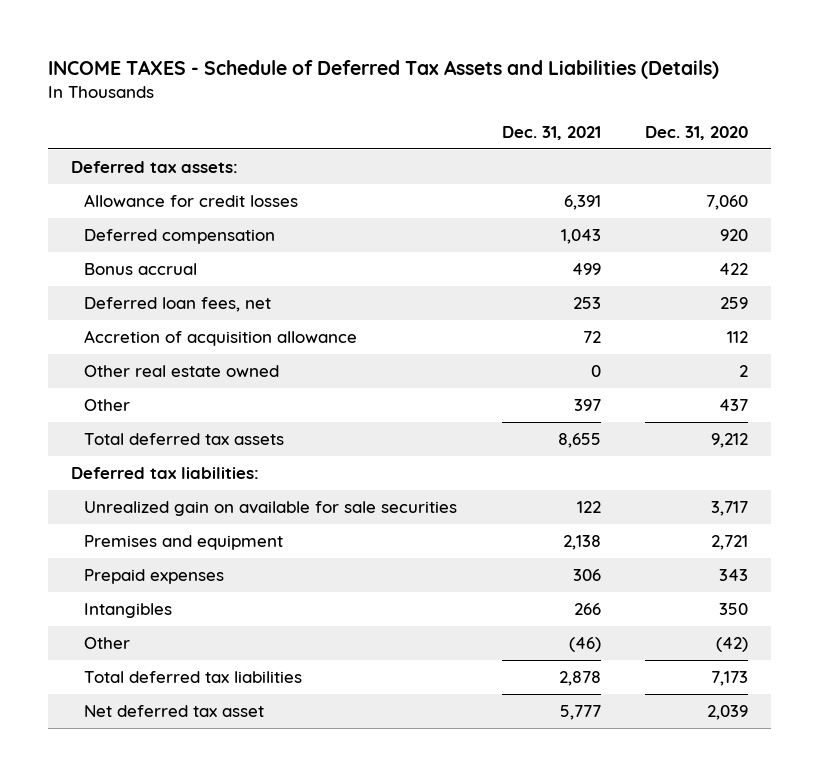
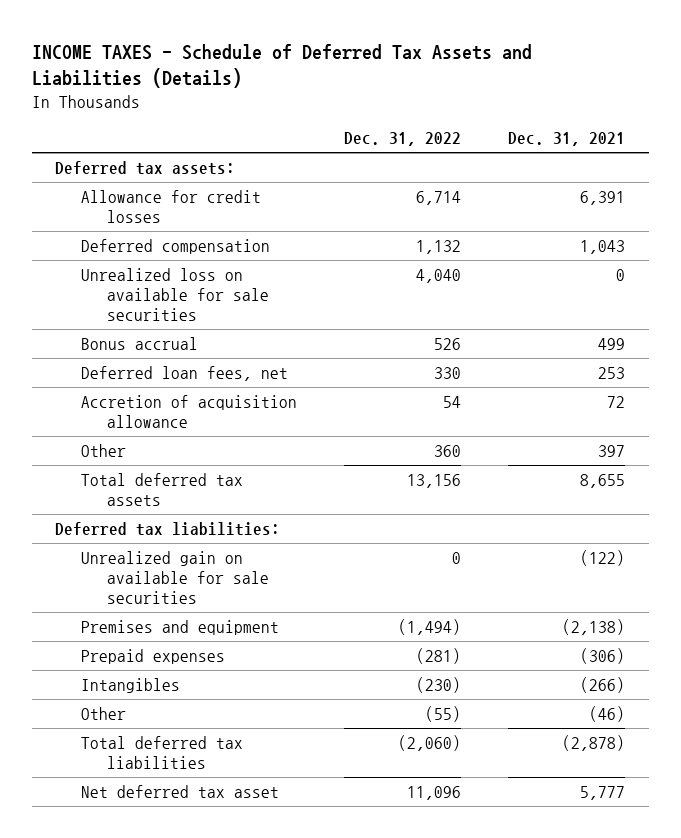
[645,125,749,140] Dec. 31, 2020 -> none
none -> [344,132,462,147] Dec. 31, 2022
none -> [81,267,270,322] Unrealized loss on available for sale securities
[84,365,280,378] Other real estate owned -> none
[576,501,601,514] 122 -> [580,549,626,566] (122)
[562,535,601,551] 2,138 -> [562,618,626,635] (2,138)
[572,569,601,582] 306 -> [580,647,626,664] (306)
[573,603,601,616] 266 -> [580,676,626,693] (266)
[558,671,601,687] 2,878 -> [562,734,626,751] (2,878)

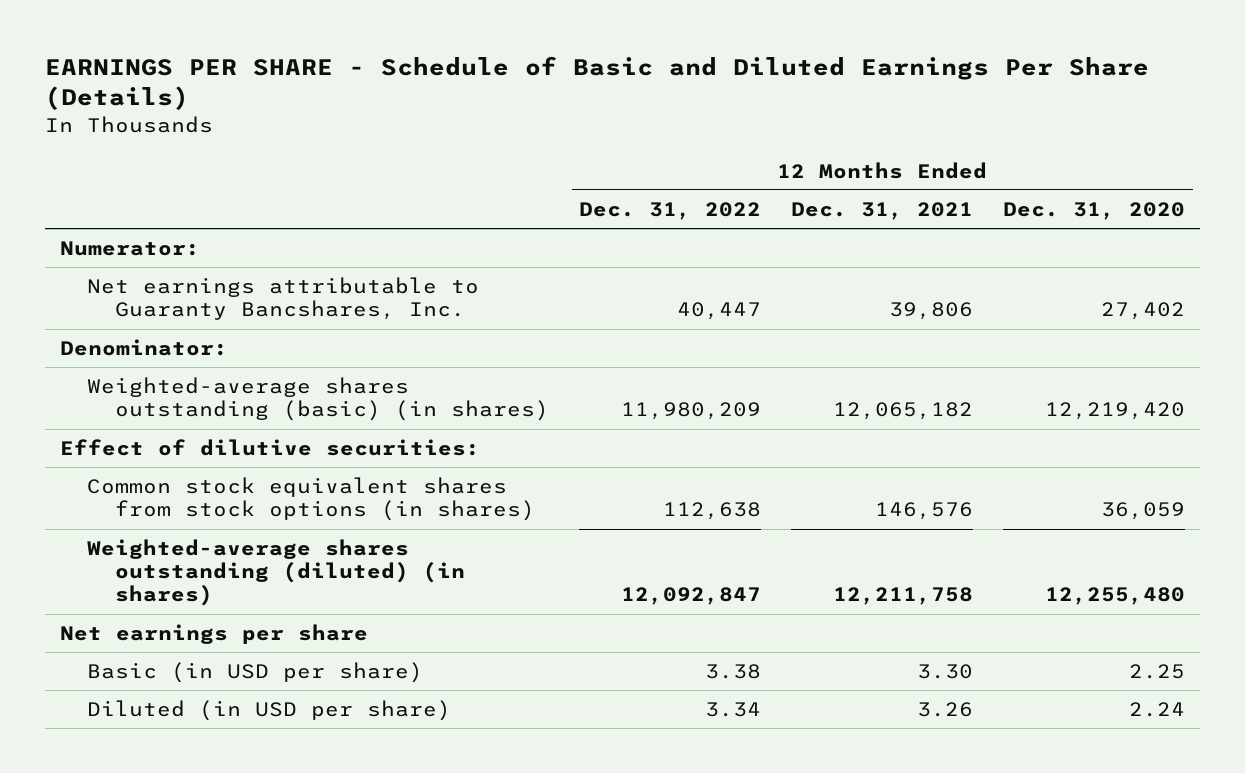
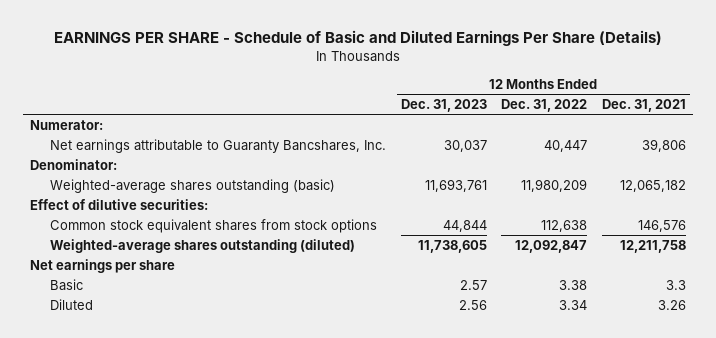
[1003,201,1186,220] Dec. 31, 2020 -> none
none -> [400,99,487,113] Dec. 31, 2023
[87,377,550,422] Weighted-average shares outstanding (basic) (in shares) -> [49,178,335,193] Weighted-average shares outstanding (basic)
[87,477,536,522] Common stock equivalent shares from stock options (in shares) -> [49,218,377,233] Common stock equivalent shares from stock options
[87,539,466,607] Weighted-average shares outstanding (diluted) (in shares) -> [49,238,355,253] Weighted-average shares outstanding (diluted)
[87,662,424,684] Basic (in USD per share) -> [49,278,83,291] Basic
[917,664,974,680] 3.30 -> [666,279,687,290] 3.3
[87,700,452,722] Diluted (in USD per share) -> [49,298,93,310] Diluted

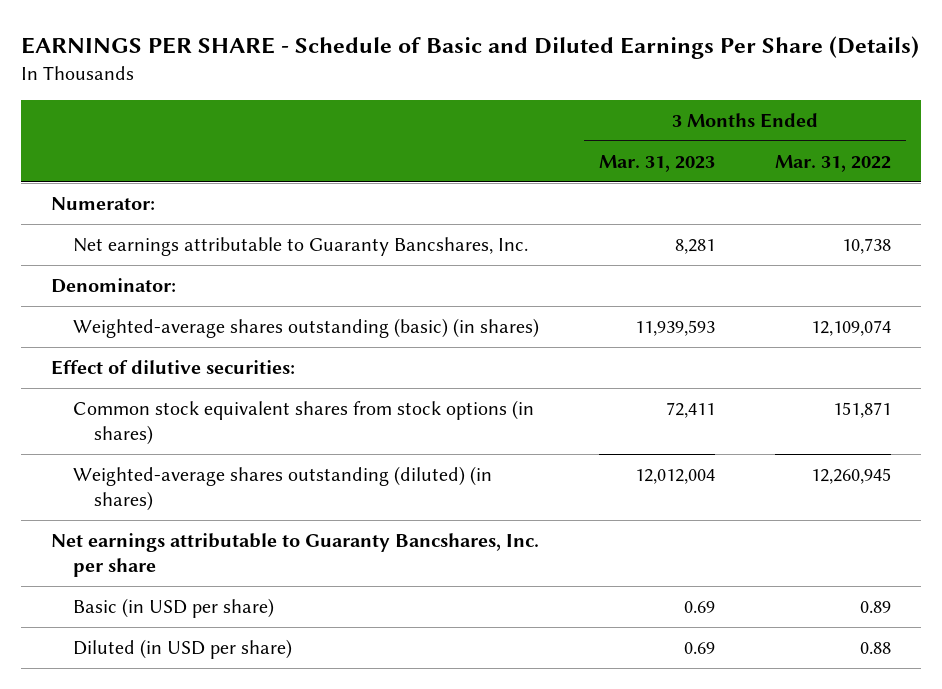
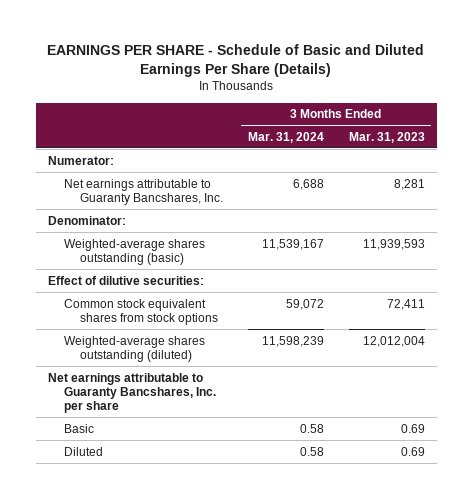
[775,154,892,172] Mar. 31, 2022 -> none
none -> [247,131,324,143] Mar. 31, 2024
[72,317,539,338] Weighted-average shares outstanding (basic) (in shares) -> [64,238,206,265] Weighted-average shares outstanding (basic)
[72,399,534,445] Common stock equivalent shares from stock options (in shares) -> [64,298,218,325] Common stock equivalent shares from stock options
[72,465,492,511] Weighted-average shares outstanding (diluted) (in shares) -> [64,335,206,362] Weighted-average shares outstanding (diluted)
[72,597,274,618] Basic (in USD per share) -> [64,423,95,433] Basic
[72,638,292,659] Diluted (in USD per share) -> [64,446,104,456] Diluted

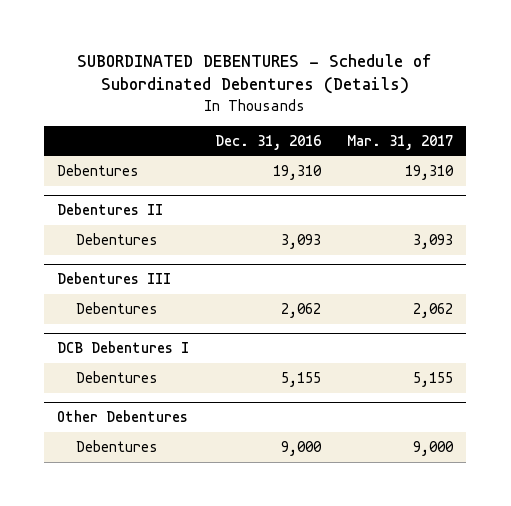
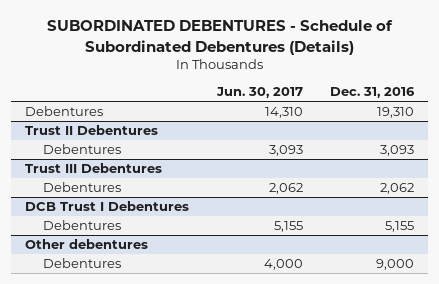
[347,134,454,150] Mar. 31, 2017 -> none
none -> [215,87,303,99] Jun. 30, 2017
[57,203,164,216] Debentures II -> [24,125,158,136] Trust II Debentures
[57,272,172,285] Debentures III -> [24,163,162,174] Trust III Debentures
[57,341,190,354] DCB Debentures I -> [24,201,189,212] DCB Trust I Debentures
[57,410,189,423] Other Debentures -> [24,239,148,250] Other debentures

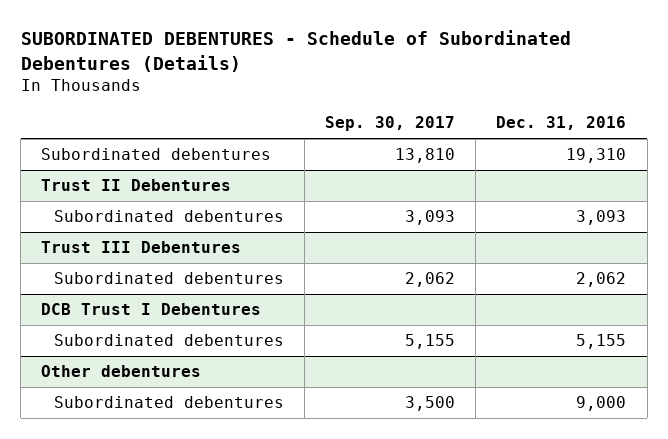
[215,87,303,99] Jun. 30, 2017 -> none
none -> [325,116,456,132] Sep. 30, 2017
[24,106,103,117] Debentures -> [41,148,272,161] Subordinated debentures
[43,144,122,155] Debentures -> [53,210,284,223] Subordinated debentures
[43,182,122,193] Debentures -> [53,272,284,285] Subordinated debentures
[43,220,122,231] Debentures -> [53,334,284,347] Subordinated debentures
[43,258,122,269] Debentures -> [53,396,284,409] Subordinated debentures

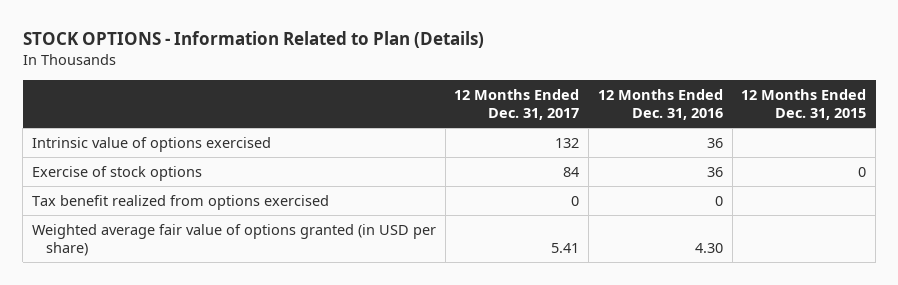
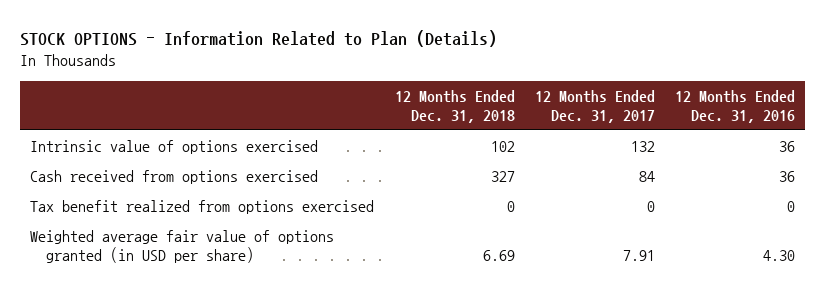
[741,88,867,121] 12 Months Ended Dec. 31, 2015 -> none
none -> [394,89,515,123] 12 Months Ended Dec. 31, 2018
[31,165,202,181] Exercise of stock options -> [30,169,319,184] Cash received from options exercised
[551,243,580,254] 5.41 -> [622,250,655,262] 7.91

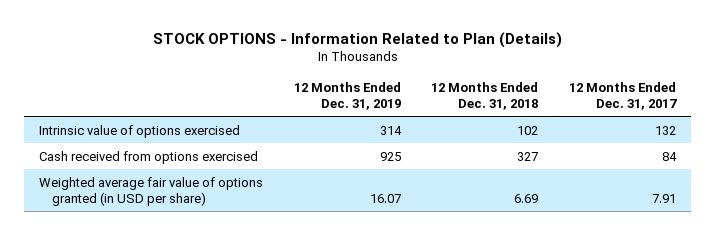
[674,89,795,123] 12 Months Ended Dec. 31, 2016 -> none
none -> [293,81,401,110] 12 Months Ended Dec. 31, 2019
[30,199,375,214] Tax benefit realized from options exercised -> none

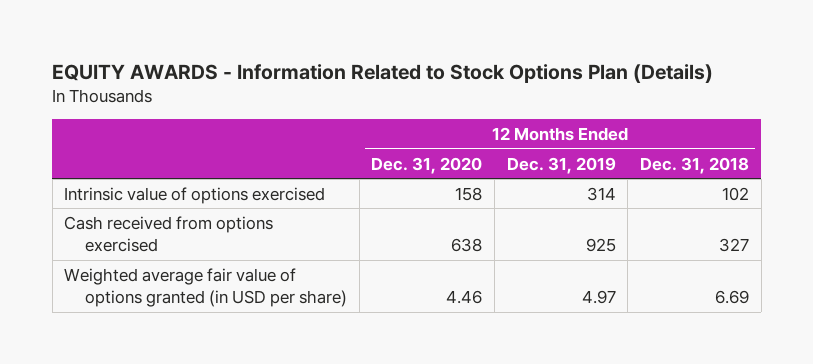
[152,31,562,48] STOCK OPTIONS - Information Related to Plan (Details) -> [52,64,714,84] EQUITY AWARDS - Information Related to Stock Options Plan (Details)
[568,81,677,110] 12 Months Ended Dec. 31, 2017 -> none
none -> [371,156,483,174] Dec. 31, 2020
[369,193,401,203] 16.07 -> [581,290,616,305] 4.97

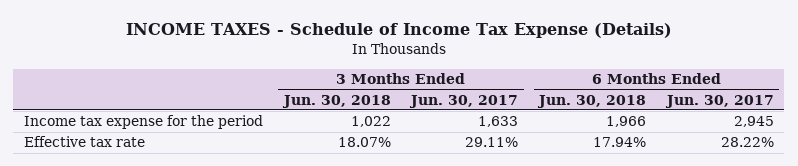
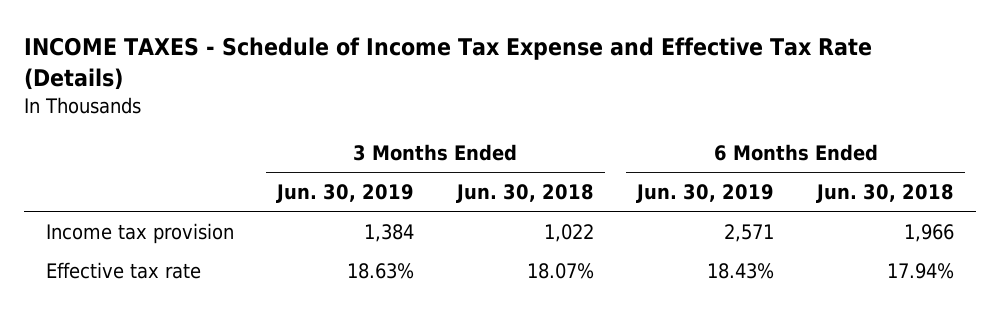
[125,23,672,39] INCOME TAXES - Schedule of Income Tax Expense (Details) -> [24,37,873,91] INCOME TAXES - Schedule of Income Tax Expense and Effective Tax Rate (Details)
[409,94,519,108] Jun. 30, 2017 -> none
[664,94,774,108] Jun. 30, 2017 -> none
none -> [275,184,414,204] Jun. 30, 2019
none -> [636,184,775,204] Jun. 30, 2019
[23,115,263,130] Income tax expense for the period -> [45,222,234,244] Income tax provision

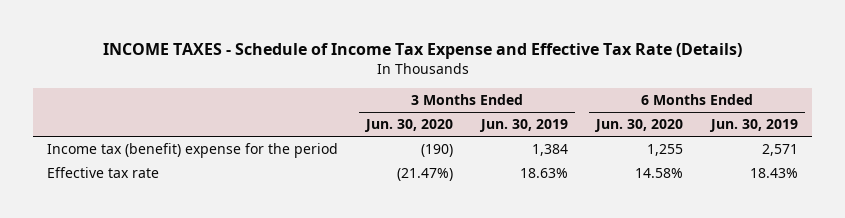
[455,184,594,204] Jun. 30, 2018 -> none
[816,184,955,204] Jun. 30, 2018 -> none
none -> [363,119,453,133] Jun. 30, 2020
none -> [594,119,684,133] Jun. 30, 2020
[45,222,234,244] Income tax provision -> [46,143,338,159] Income tax (benefit) expense for the period

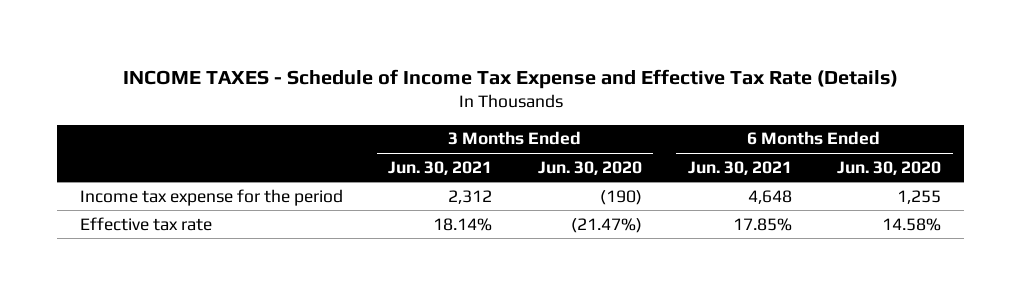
[479,119,569,133] Jun. 30, 2019 -> none
[709,119,799,133] Jun. 30, 2019 -> none
none -> [388,160,493,175] Jun. 30, 2021
none -> [687,160,792,175] Jun. 30, 2021
[46,143,338,159] Income tax (benefit) expense for the period -> [79,188,343,206] Income tax expense for the period

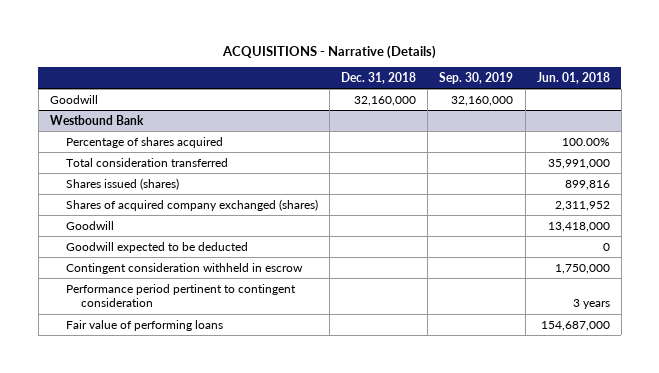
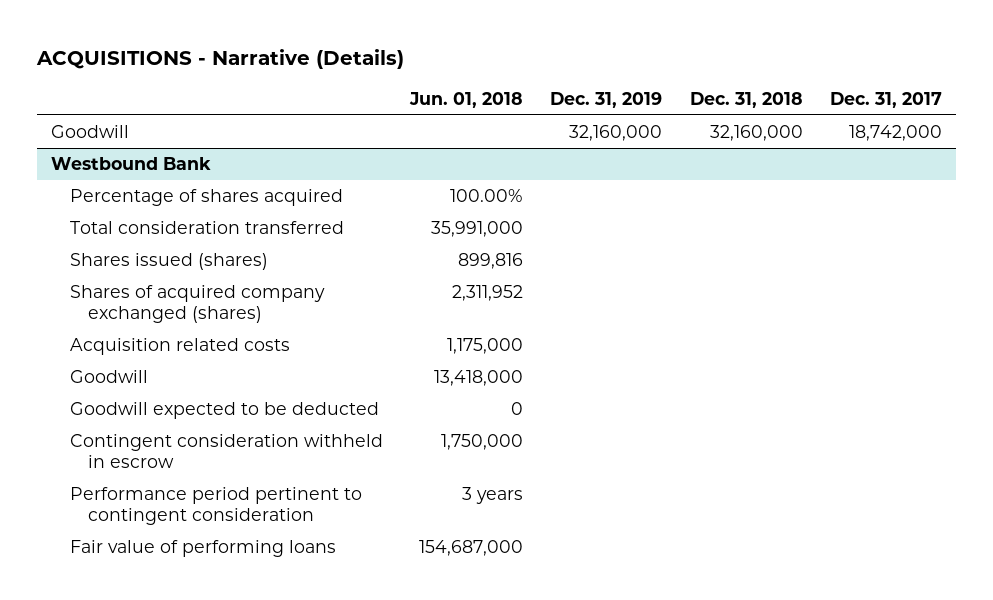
[439,71,514,84] Sep. 30, 2019 -> none
none -> [550,91,663,108] Dec. 31, 2019
none -> [830,91,943,108] Dec. 31, 2017
none -> [69,338,290,356] Acquisition related costs

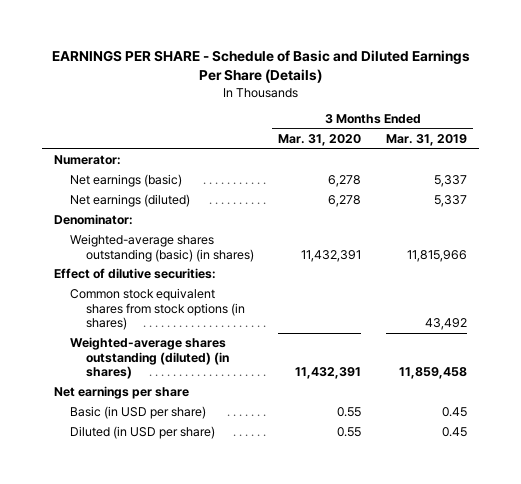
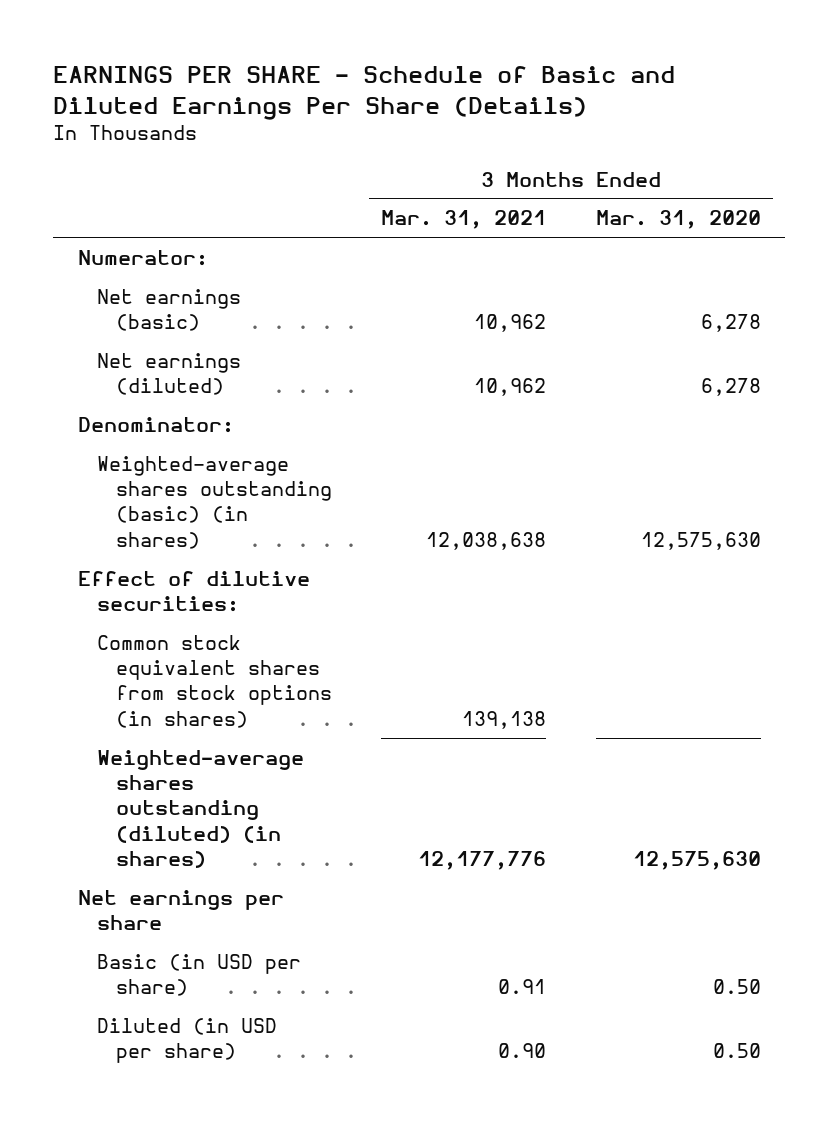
[385,134,467,147] Mar. 31, 2019 -> none
none -> [381,210,547,230] Mar. 31, 2021
[301,249,362,262] 11,432,391 -> [640,531,761,550] 12,575,630
[295,367,362,380] 11,432,391 -> [632,850,761,870] 12,575,630
[337,407,362,418] 0.55 -> [712,979,761,995] 0.50
[337,427,362,438] 0.55 -> [712,1043,761,1059] 0.50

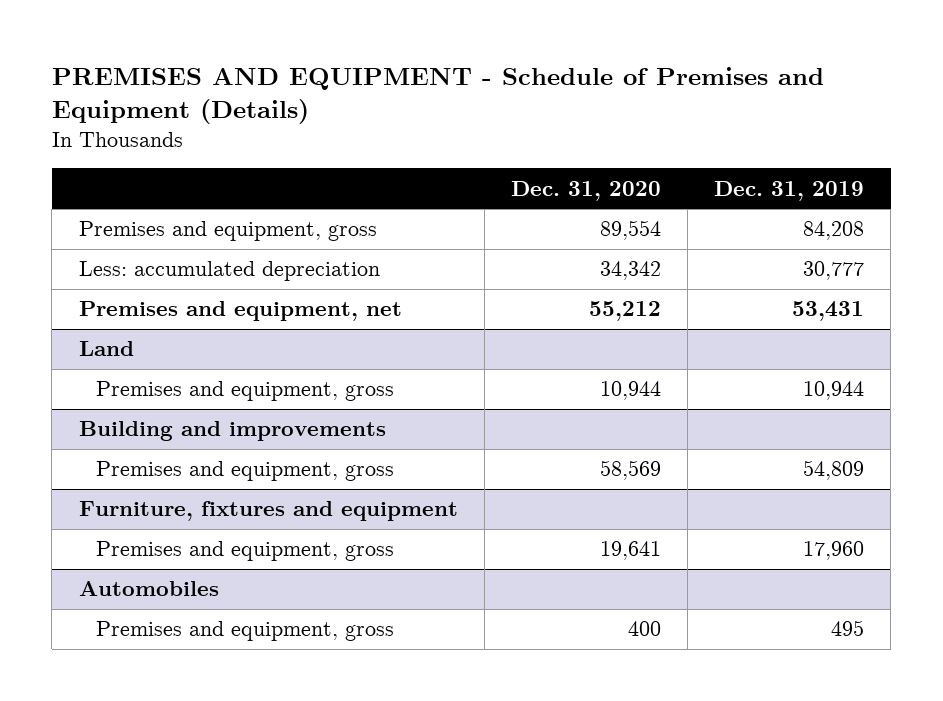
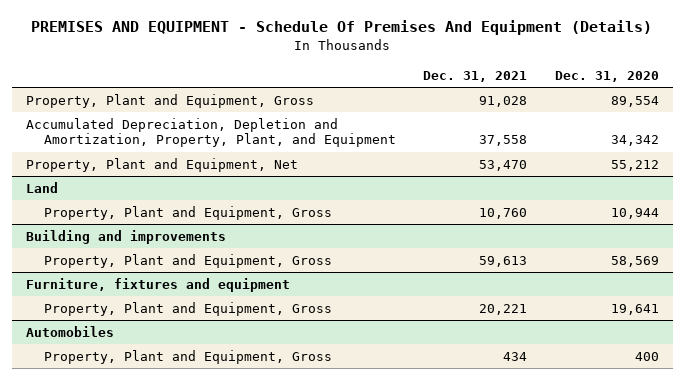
[51,67,824,125] PREMISES AND EQUIPMENT - Schedule of Premises and Equipment (Details) -> [31,20,653,36] PREMISES AND EQUIPMENT - Schedule Of Premises And Equipment (Details)
[714,180,865,201] Dec. 31, 2019 -> none
none -> [423,70,528,82] Dec. 31, 2021
[78,221,377,242] Premises and equipment, gross -> [25,93,314,108] Property, Plant and Equipment, Gross
[78,261,380,282] Less: accumulated depreciation -> [25,117,396,148] Accumulated Depreciation, Depletion and Amortization, Property, Plant, and Equipment
[78,301,402,322] Premises and equipment, net -> [25,157,298,172] Property, Plant and Equipment, Net
[96,381,395,402] Premises and equipment, gross -> [43,205,332,220] Property, Plant and Equipment, Gross
[96,461,395,482] Premises and equipment, gross -> [43,253,332,268] Property, Plant and Equipment, Gross
[96,541,395,562] Premises and equipment, gross -> [43,301,332,316] Property, Plant and Equipment, Gross
[96,621,395,642] Premises and equipment, gross -> [43,349,332,364] Property, Plant and Equipment, Gross

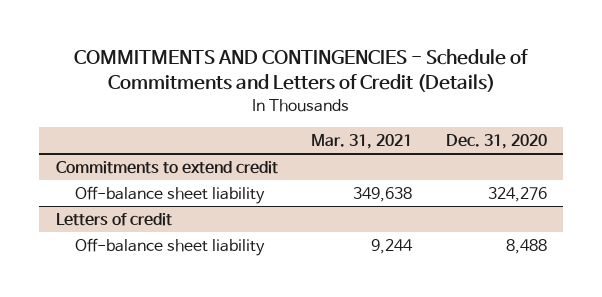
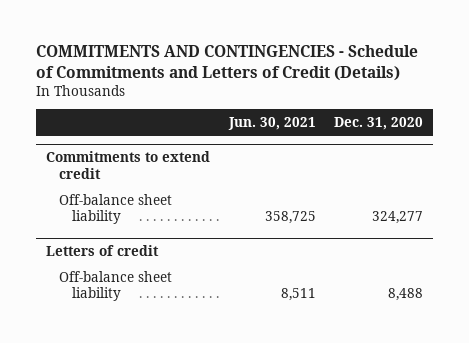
[311,133,413,149] Mar. 31, 2021 -> none
none -> [227,117,316,131] Jun. 30, 2021
[487,186,547,202] 324,276 -> [372,211,424,225] 324,277

